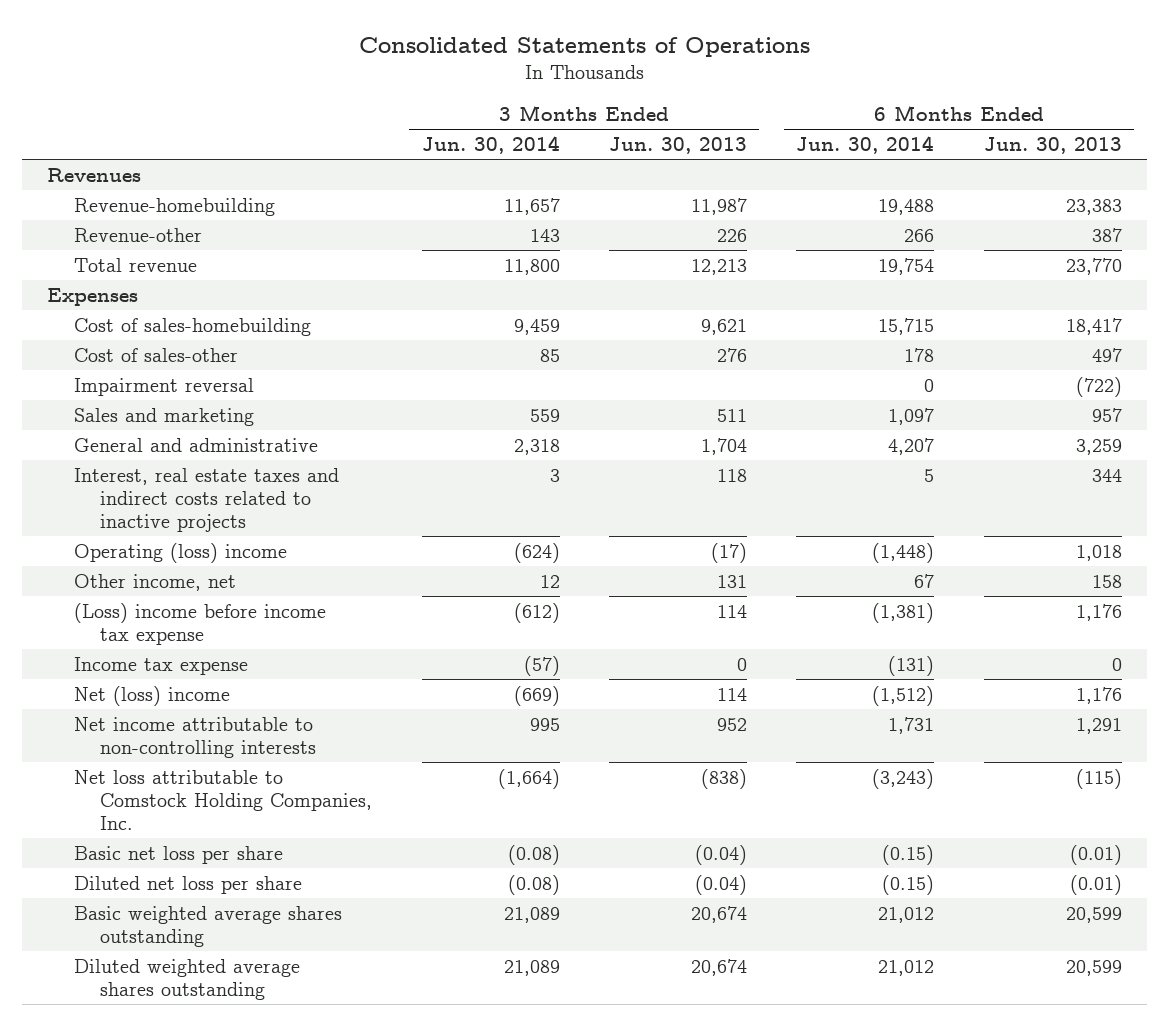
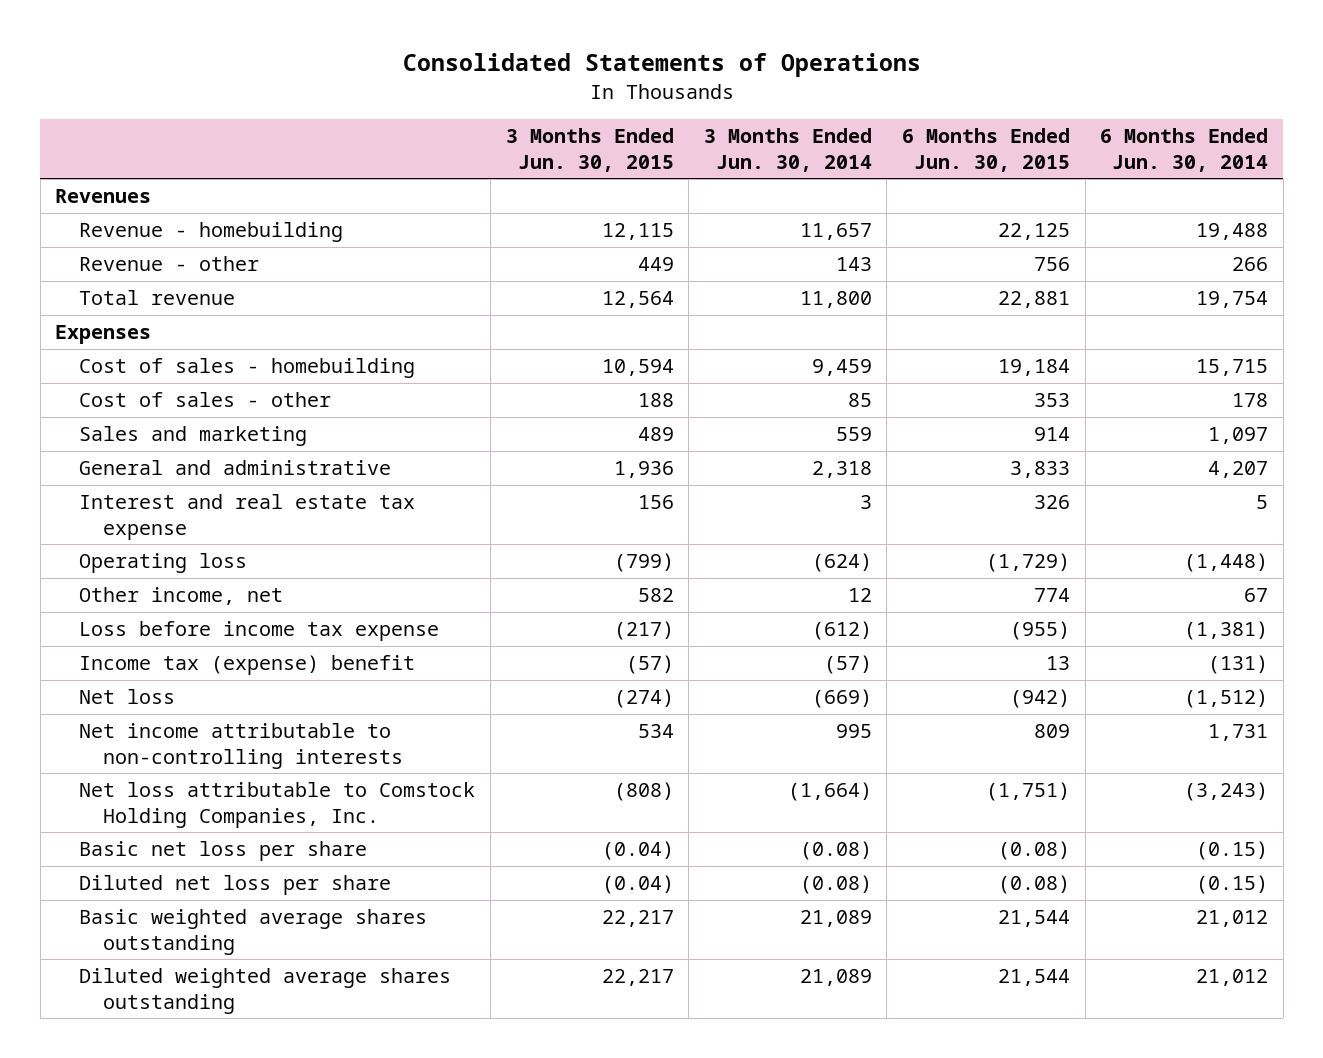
[608,136,747,154] Jun. 30, 2013 -> none
[983,136,1122,154] Jun. 30, 2013 -> none
none -> [505,128,674,172] 3 Months Ended Jun. 30, 2015
none -> [901,128,1070,172] 6 Months Ended Jun. 30, 2015
[73,197,275,216] Revenue-homebuilding -> [79,222,344,243] Revenue - homebuilding
[73,227,202,242] Revenue-other -> [79,256,260,272] Revenue - other
[73,377,254,396] Impairment reversal -> none
[73,317,311,336] Cost of sales-homebuilding -> [79,358,416,379] Cost of sales - homebuilding
[73,347,238,362] Cost of sales-other -> [79,392,332,408] Cost of sales - other
[73,467,339,532] Interest, real estate taxes and indirect costs related to inactive projects -> [79,494,416,540] Interest and real estate tax expense
[73,542,287,563] Operating (loss) income -> [79,553,248,574] Operating loss
[73,602,326,645] (Loss) income before income tax expense -> [79,621,440,642] Loss before income tax expense
[73,656,248,675] Income tax expense -> [79,655,416,676] Income tax (expense) benefit
[73,685,230,706] Net (loss) income -> [79,689,176,705] Net loss

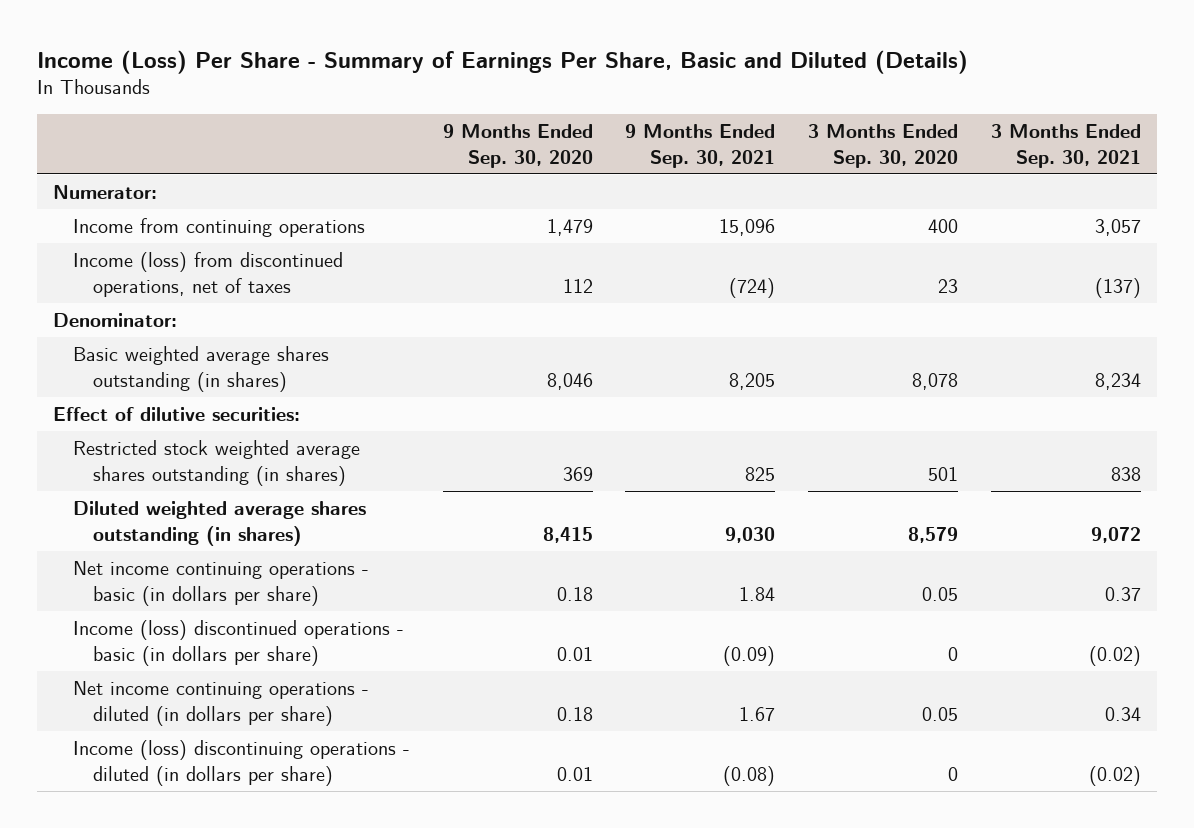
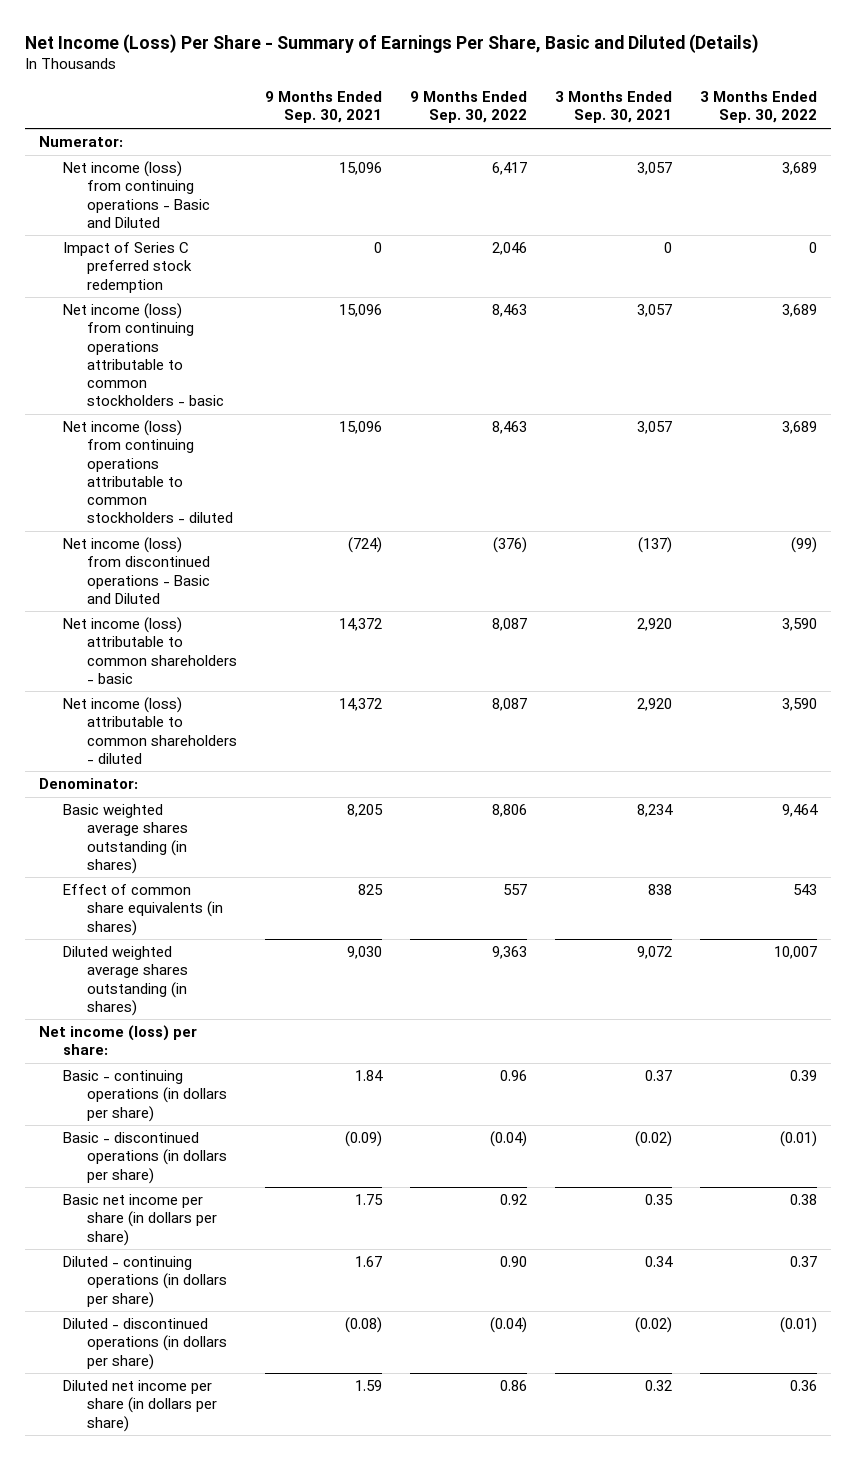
[37,49,969,74] Income (Loss) Per Share - Summary of Earnings Per Share, Basic and Diluted (Details) -> [25,33,760,53] Net Income (Loss) Per Share - Summary of Earnings Per Share, Basic and Diluted (Details)
[442,124,593,168] 9 Months Ended Sep. 30, 2020 -> none
[808,124,959,168] 3 Months Ended Sep. 30, 2020 -> none
none -> [409,91,527,124] 9 Months Ended Sep. 30, 2022
none -> [700,91,818,124] 3 Months Ended Sep. 30, 2022
[73,217,366,237] Income from continuing operations -> [63,161,210,228] Net income (loss) from continuing operations - Basic and Diluted
none -> [63,242,192,293] Impact of Series C preferred stock redemption
none -> [63,303,224,406] Net income (loss) from continuing operations attributable to common stockholders - basic
none -> [63,420,233,523] Net income (loss) from continuing operations attributable to common stockholders - diluted
[73,251,344,297] Income (loss) from discontinued operations, net of taxes -> [63,537,210,604] Net income (loss) from discontinued operations - Basic and Diluted
none -> [63,617,237,684] Net income (loss) attributable to common shareholders - basic
none -> [63,697,237,764] Net income (loss) attributable to common shareholders - diluted
[53,406,301,421] Effect of dilutive securities: -> none
[73,439,361,486] Restricted stock weighted average shares outstanding (in shares) -> [63,884,223,936] Effect of common share equivalents (in shares)
none -> [39,1025,198,1056] Net income (loss) per share:
[73,560,370,606] Net income continuing operations - basic (in dollars per share) -> [63,1070,227,1122] Basic - continuing operations (in dollars per share)
[73,619,405,666] Income (loss) discontinued operations - basic (in dollars per share) -> [63,1132,227,1184] Basic - discontinued operations (in dollars per share)
none -> [63,1194,217,1246] Basic net income per share (in dollars per share)
[73,680,370,726] Net income continuing operations - diluted (in dollars per share) -> [63,1256,227,1308] Diluted - continuing operations (in dollars per share)
[73,739,411,786] Income (loss) discontinuing operations - diluted (in dollars per share) -> [63,1318,227,1370] Diluted - discontinued operations (in dollars per share)
none -> [63,1380,217,1432] Diluted net income per share (in dollars per share)

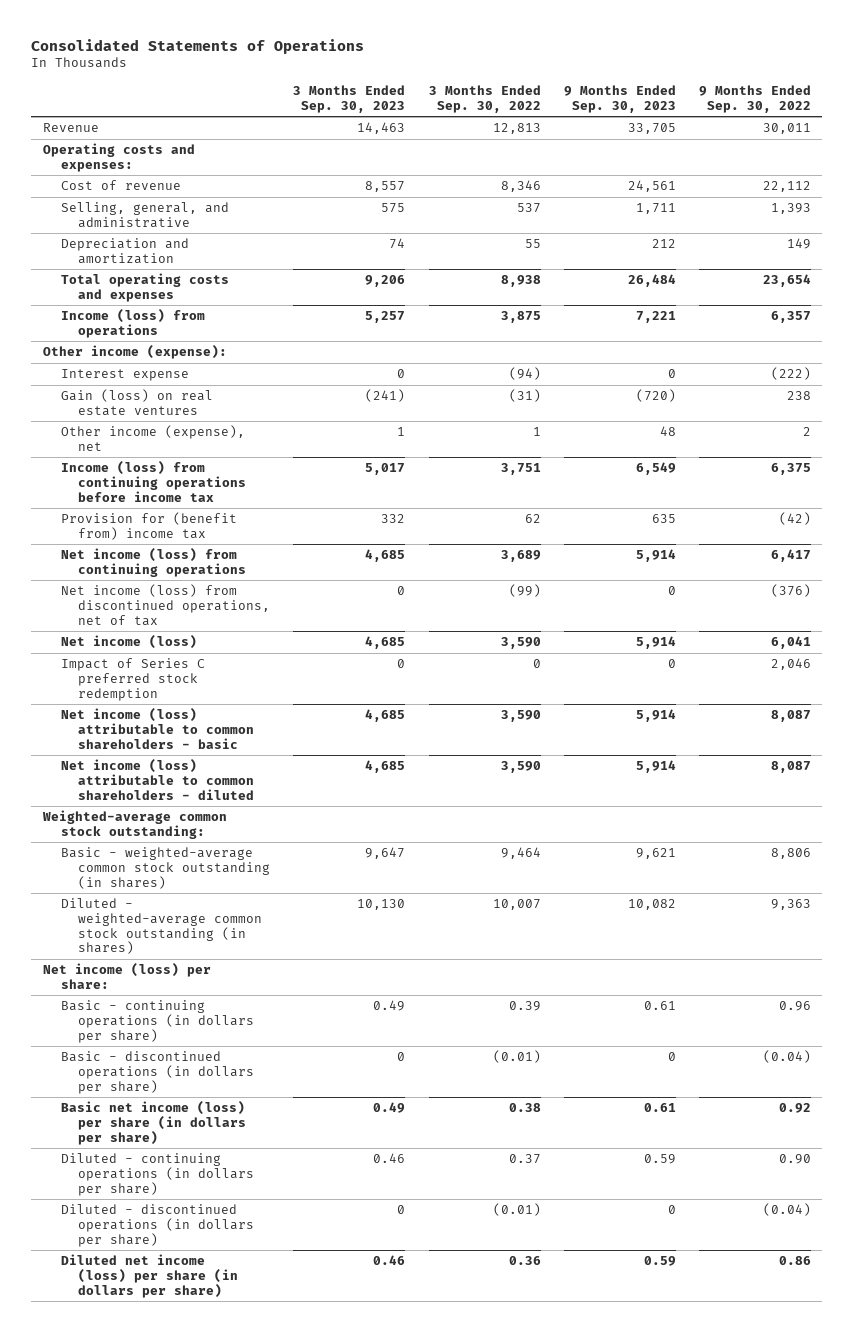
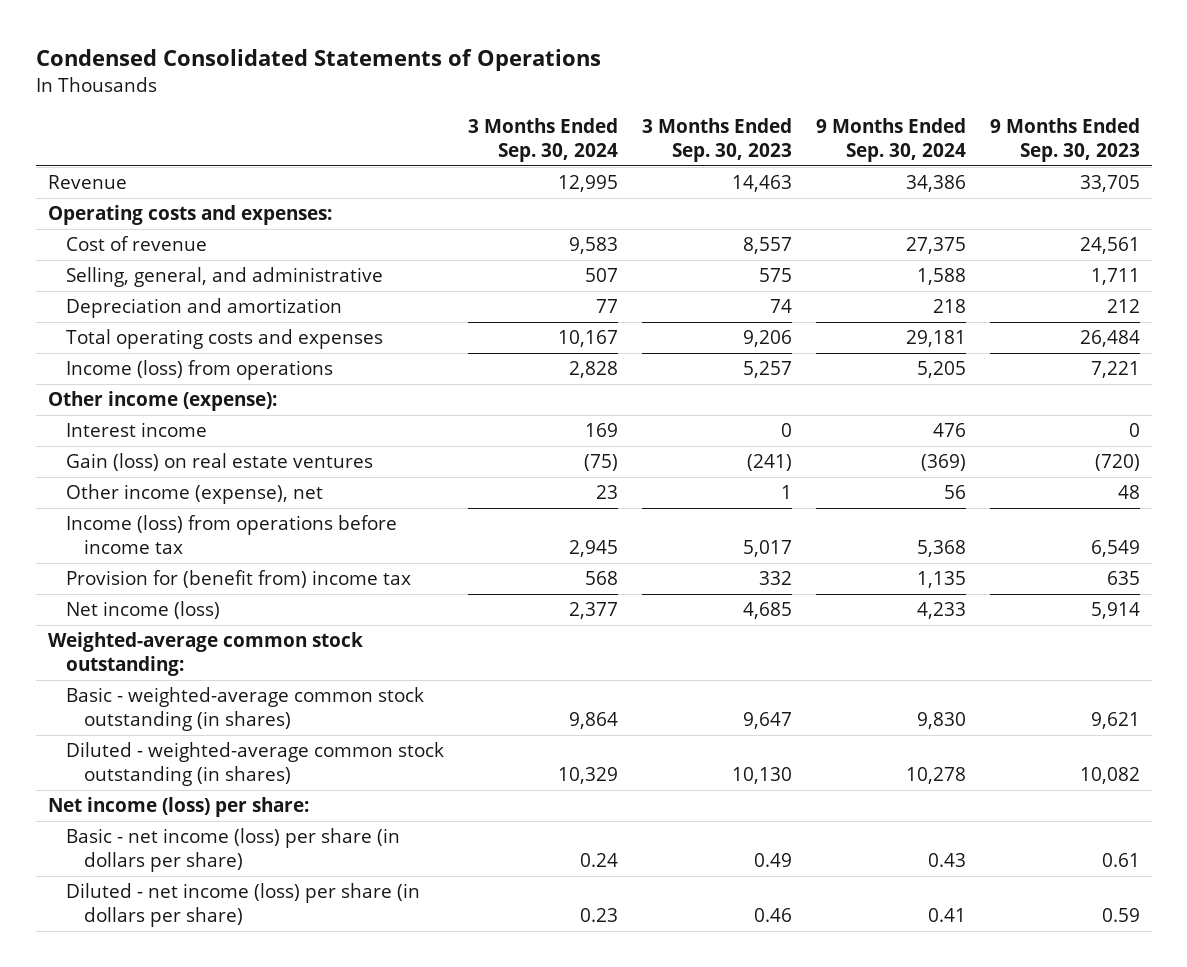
[31,38,365,54] Consolidated Statements of Operations -> [35,48,601,71] Condensed Consolidated Statements of Operations
[428,85,541,113] 3 Months Ended Sep. 30, 2022 -> none
[698,85,811,113] 9 Months Ended Sep. 30, 2022 -> none
none -> [467,117,618,163] 3 Months Ended Sep. 30, 2024
none -> [815,117,966,163] 9 Months Ended Sep. 30, 2024
[60,369,189,382] Interest expense -> [65,422,207,438] Interest income
[60,461,247,502] Income (loss) from continuing operations before income tax -> [65,515,397,555] Income (loss) from operations before income tax
[60,548,247,577] Net income (loss) from continuing operations -> none
[60,584,271,626] Net income (loss) from discontinued operations, net of tax -> none
[60,658,205,701] Impact of Series C preferred stock redemption -> none
[60,708,255,749] Net income (loss) attributable to common shareholders - basic -> none
[60,759,255,800] Net income (loss) attributable to common shareholders - diluted -> none
[60,1051,255,1094] Basic - discontinued operations (in dollars per share) -> none
[60,1101,247,1145] Basic net income (loss) per share (in dollars per share) -> none
[60,1204,255,1247] Diluted - discontinued operations (in dollars per share) -> none
[60,1254,239,1298] Diluted net income (loss) per share (in dollars per share) -> none
[60,1000,255,1043] Basic - continuing operations (in dollars per share) -> [65,828,400,873] Basic - net income (loss) per share (in dollars per share)
[60,1153,255,1196] Diluted - continuing operations (in dollars per share) -> [65,883,420,928] Diluted - net income (loss) per share (in dollars per share)

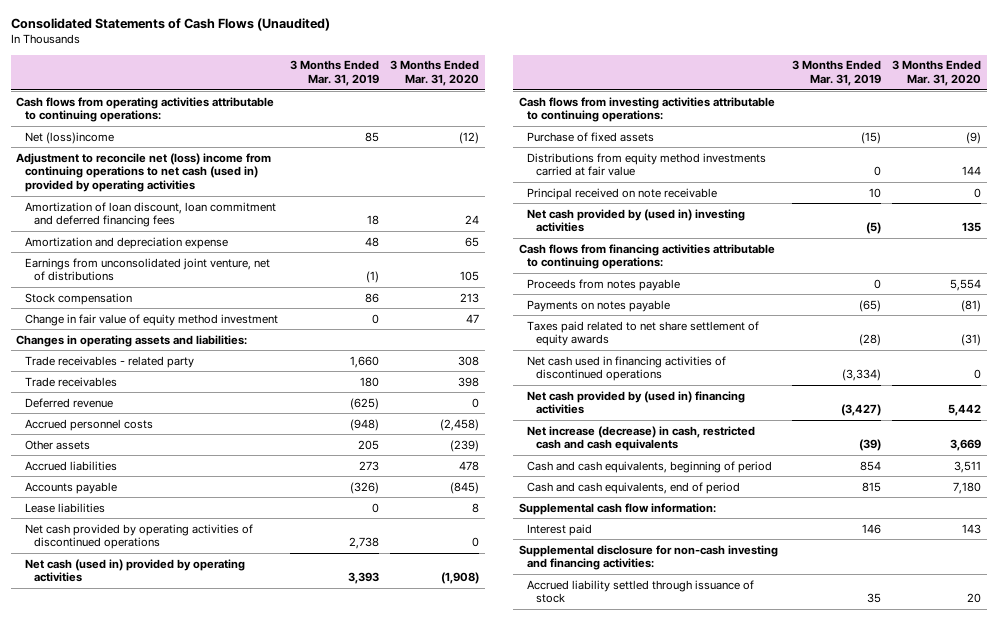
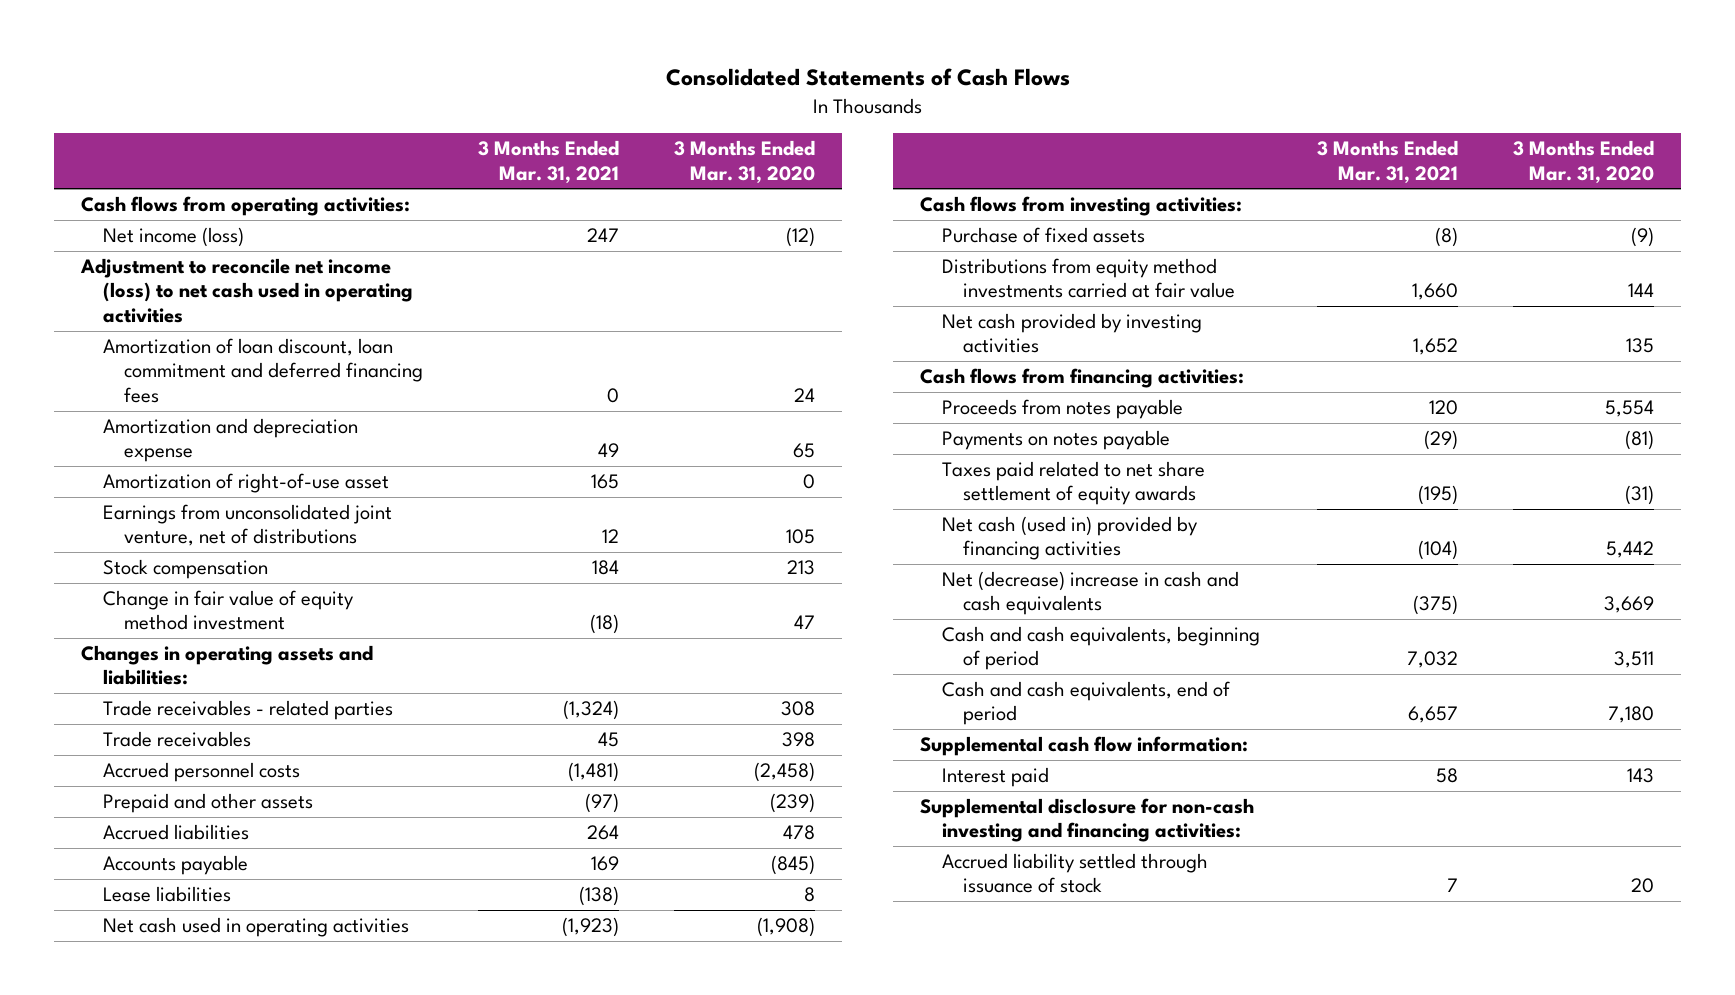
[10,18,330,32] Consolidated Statements of Cash Flows (Unaudited) -> [665,68,1070,87] Consolidated Statements of Cash Flows
[289,60,379,87] 3 Months Ended Mar. 31, 2019 -> none
none -> [477,140,619,184] 3 Months Ended Mar. 31, 2021
[16,96,275,123] Cash flows from operating activities attributable to continuing operations: -> [81,196,411,217] Cash flows from operating activities:
[25,131,115,144] Net (loss)income -> [102,227,244,248] Net income (loss)
[16,152,272,193] Adjustment to reconcile net (loss) income from continuing operations to net cash (used in) provided by operating activities -> [80,258,413,323] Adjustment to reconcile net income (loss) to net cash used in operating activities
none -> [102,473,389,494] Amortization of right-of-use asset
[25,355,195,368] Trade receivables - related party -> [102,700,393,721] Trade receivables - related parties
[25,397,114,408] Deferred revenue -> none
[25,439,91,450] Other assets -> [102,793,313,814] Prepaid and other assets
[25,523,254,550] Net cash provided by operating activities of discontinued operations -> none
[25,558,246,583] Net cash (used in) provided by operating activities -> [102,917,409,938] Net cash used in operating activities
[518,96,775,123] Cash flows from investing activities attributable to continuing operations: -> [920,196,1243,217] Cash flows from investing activities:
[527,187,718,200] Principal received on note receivable -> none
[527,208,746,233] Net cash provided by (used in) investing activities -> [941,313,1202,354] Net cash provided by investing activities
[518,243,775,270] Cash flows from financing activities attributable to continuing operations: -> [920,368,1245,389] Cash flows from financing activities:
[527,355,727,382] Net cash used in financing activities of discontinued operations -> none
[527,390,746,415] Net cash provided by (used in) financing activities -> [941,516,1198,561] Net cash (used in) provided by financing activities
[527,425,756,452] Net increase (decrease) in cash, restricted cash and cash equivalents -> [941,571,1239,616] Net (decrease) increase in cash and cash equivalents

